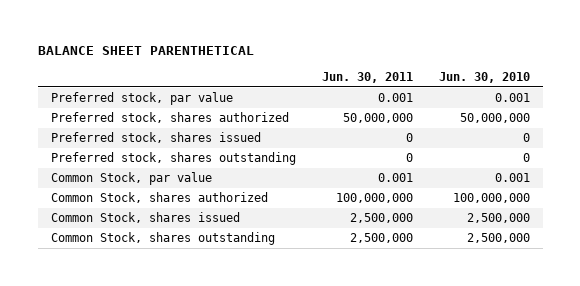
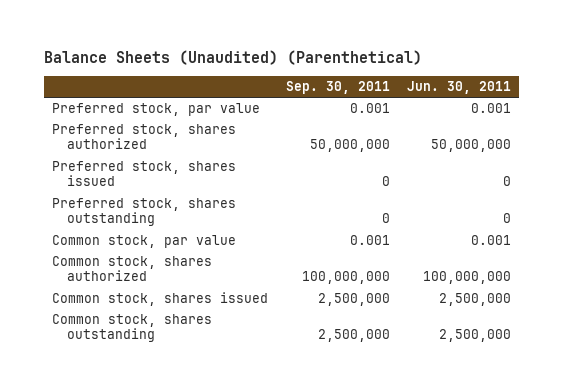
[37,46,254,56] BALANCE SHEET PARENTHETICAL -> [43,50,422,66] Balance Sheets (Unaudited) (Parenthetical)
[438,71,530,83] Jun. 30, 2010 -> none
none -> [285,80,390,94] Sep. 30, 2011
[50,172,212,186] Common Stock, par value -> [52,235,237,249] Common stock, par value
[50,192,268,204] Common Stock, shares authorized -> [52,256,213,282] Common stock, shares authorized
[50,212,240,224] Common Stock, shares issued -> [52,292,269,307] Common stock, shares issued
[50,232,275,246] Common Stock, shares outstanding -> [52,314,213,343] Common stock, shares outstanding

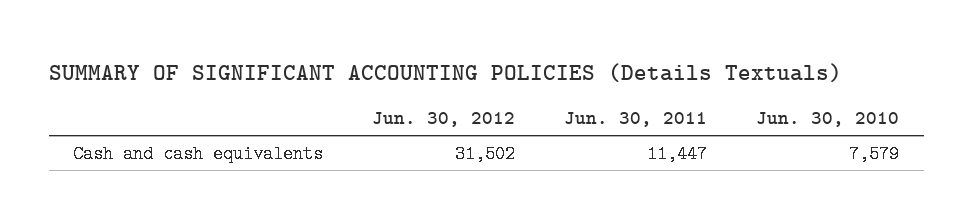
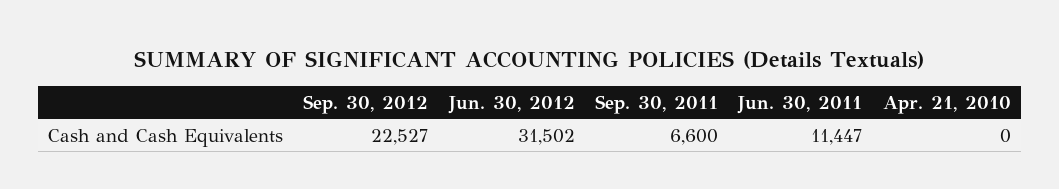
[756,111,900,127] Jun. 30, 2010 -> none
none -> [303,94,429,114] Sep. 30, 2012
none -> [595,94,719,114] Sep. 30, 2011
none -> [882,95,1011,114] Apr. 21, 2010
[73,145,324,164] Cash and cash equivalents -> [47,128,283,147] Cash and Cash Equivalents

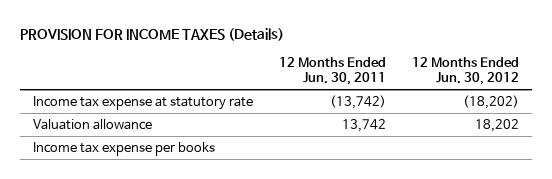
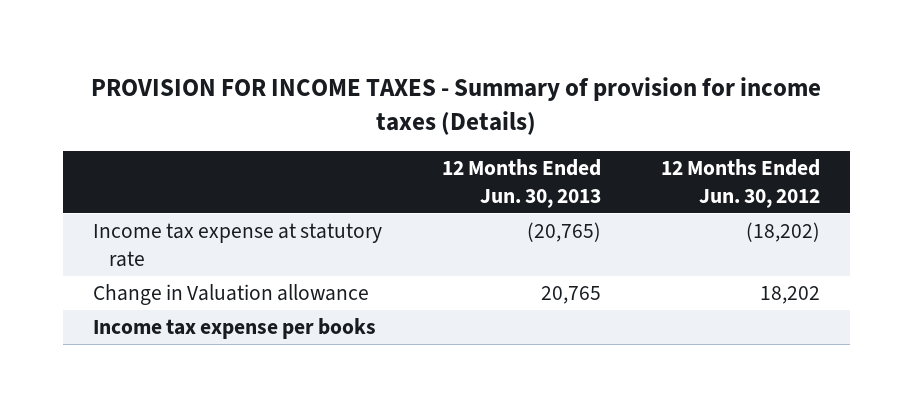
[19,27,284,41] PROVISION FOR INCOME TAXES (Details) -> [91,77,822,135] PROVISION FOR INCOME TAXES - Summary of provision for income taxes (Details)
[278,56,386,86] 12 Months Ended Jun. 30, 2011 -> none
none -> [441,159,601,209] 12 Months Ended Jun. 30, 2013
[32,118,152,130] Valuation allowance -> [92,283,369,305] Change in Valuation allowance

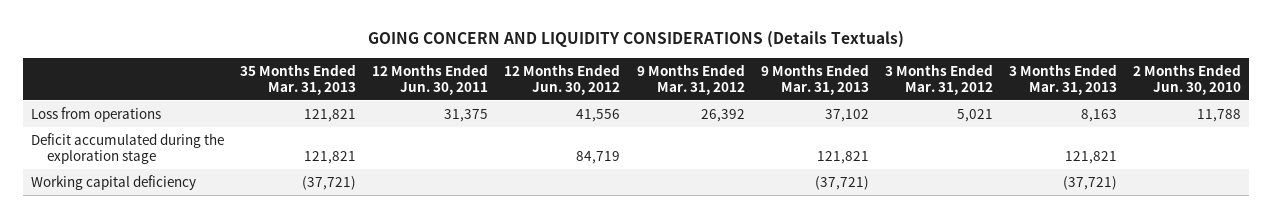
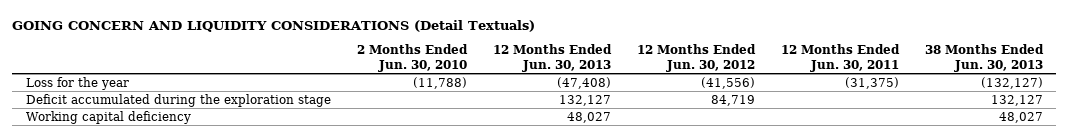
[368,30,905,48] GOING CONCERN AND LIQUIDITY CONSIDERATIONS (Details Textuals) -> [12,19,536,32] GOING CONCERN AND LIQUIDITY CONSIDERATIONS (Detail Textuals)
[240,63,357,95] 35 Months Ended Mar. 31, 2013 -> none
[636,63,745,95] 9 Months Ended Mar. 31, 2012 -> none
[760,63,869,95] 9 Months Ended Mar. 31, 2013 -> none
[884,63,993,95] 3 Months Ended Mar. 31, 2012 -> none
[1009,63,1118,95] 3 Months Ended Mar. 31, 2013 -> none
none -> [492,44,612,72] 12 Months Ended Jun. 30, 2013
none -> [924,44,1044,72] 38 Months Ended Jun. 30, 2013
[30,107,161,123] Loss from operations -> none
none -> [25,76,129,90] Loss for the year

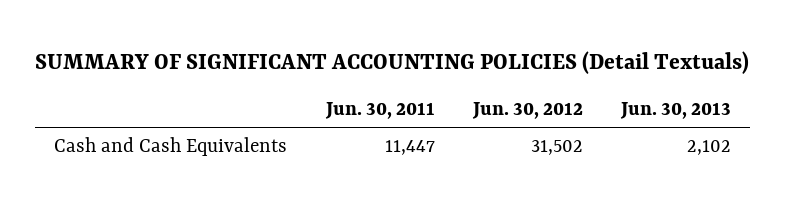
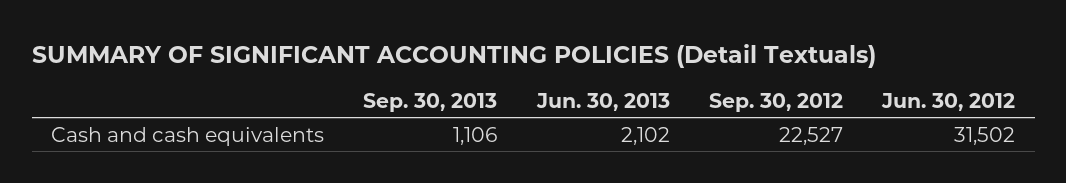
[324,102,435,120] Jun. 30, 2011 -> none
none -> [363,92,498,112] Sep. 30, 2013
none -> [708,92,843,112] Sep. 30, 2012
[54,137,288,157] Cash and Cash Equivalents -> [51,126,325,146] Cash and cash equivalents

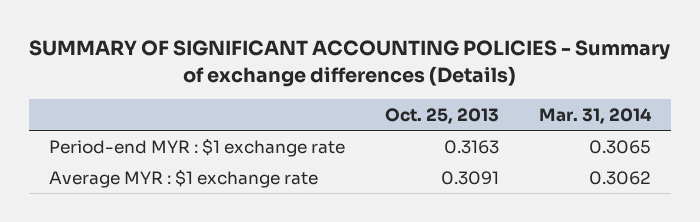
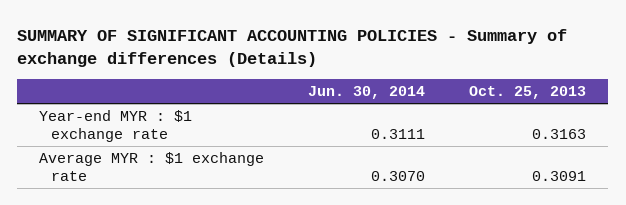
[538,107,652,124] Mar. 31, 2014 -> none
none -> [308,86,426,100] Jun. 30, 2014
[48,137,345,157] Period-end MYR : $1 exchange rate -> [39,110,193,143] Year-end MYR : $1 exchange rate

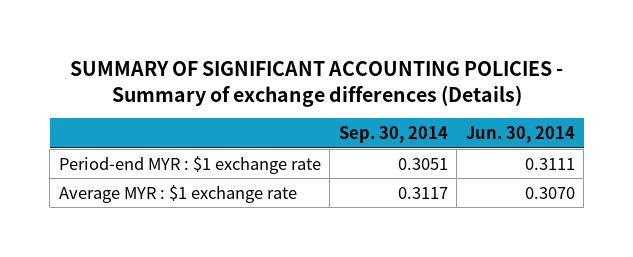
[469,86,587,100] Oct. 25, 2013 -> none
none -> [338,126,448,144] Sep. 30, 2014
[39,110,193,143] Year-end MYR : $1 exchange rate -> [58,155,321,174] Period-end MYR : $1 exchange rate

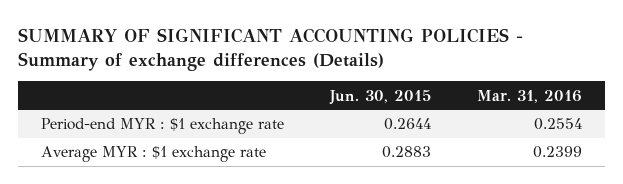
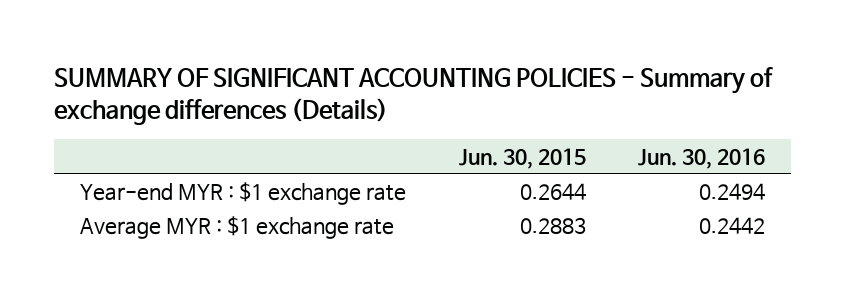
[477,89,583,103] Mar. 31, 2016 -> none
none -> [637,147,765,169] Jun. 30, 2016
[40,118,284,135] Period-end MYR : $1 exchange rate -> [80,181,407,205] Year-end MYR : $1 exchange rate

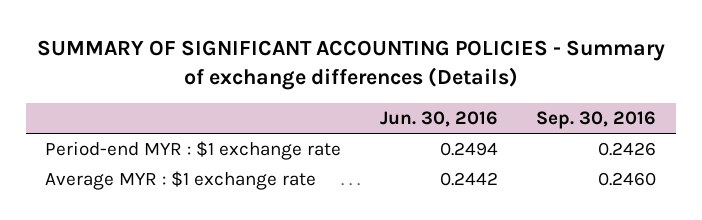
[458,147,586,169] Jun. 30, 2015 -> none
none -> [536,111,657,130] Sep. 30, 2016
[80,181,407,205] Year-end MYR : $1 exchange rate -> [45,140,342,160] Period-end MYR : $1 exchange rate

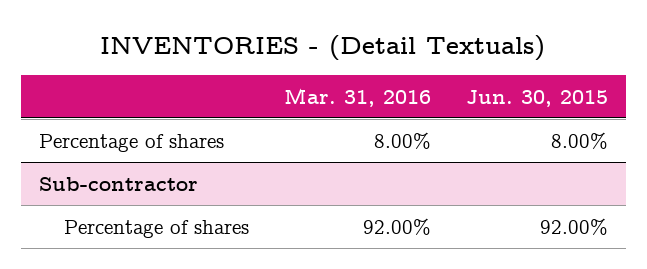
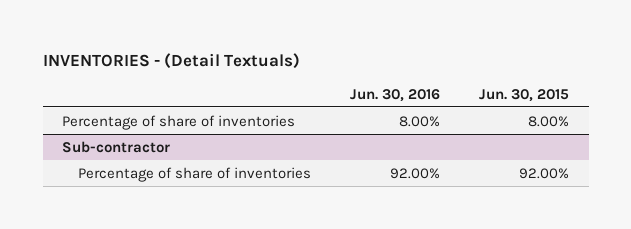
[283,87,431,107] Mar. 31, 2016 -> none
none -> [349,88,440,102] Jun. 30, 2016
[38,133,224,152] Percentage of shares -> [62,114,296,130] Percentage of share of inventories
[63,219,249,238] Percentage of shares -> [77,166,311,182] Percentage of share of inventories

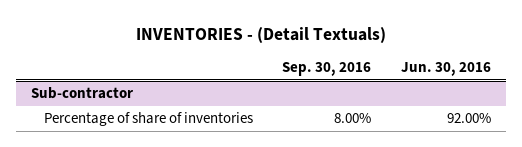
[478,88,569,102] Jun. 30, 2015 -> none
none -> [282,62,372,77] Sep. 30, 2016
[62,114,296,130] Percentage of share of inventories -> none

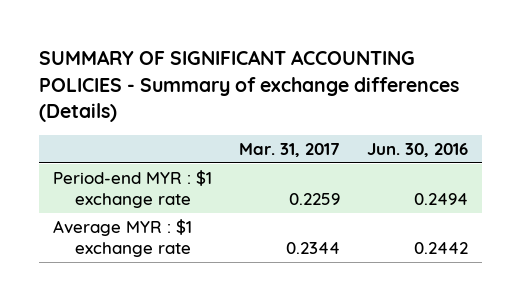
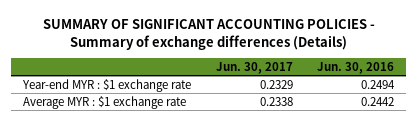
[238,142,340,157] Mar. 31, 2017 -> none
none -> [215,62,293,75] Jun. 30, 2017
[52,169,212,209] Period-end MYR : $1 exchange rate -> [22,78,192,92] Year-end MYR : $1 exchange rate

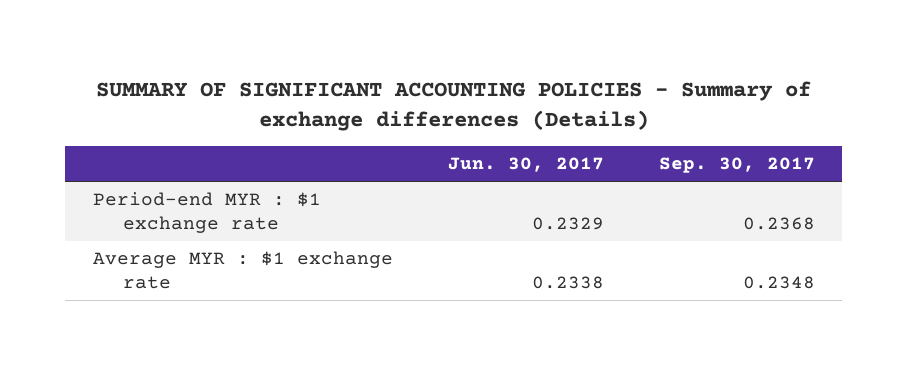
[317,62,395,75] Jun. 30, 2016 -> none
none -> [658,157,815,174] Sep. 30, 2017
[22,78,192,92] Year-end MYR : $1 exchange rate -> [92,192,321,233] Period-end MYR : $1 exchange rate

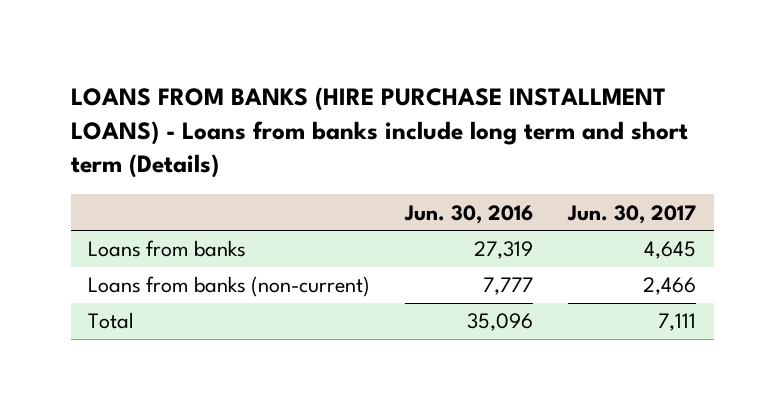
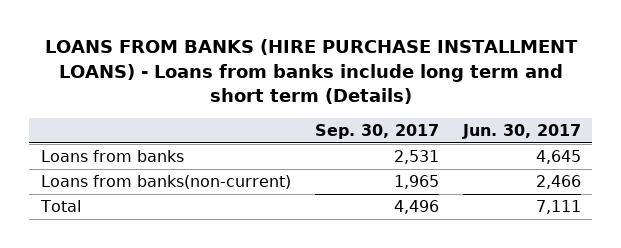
[404,204,534,224] Jun. 30, 2016 -> none
none -> [314,124,439,140] Sep. 30, 2017
[88,276,371,298] Loans from banks (non-current) -> [40,175,291,190] Loans from banks(non-current)

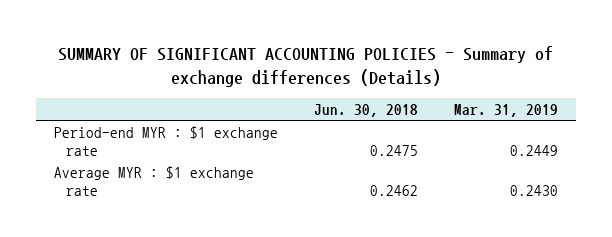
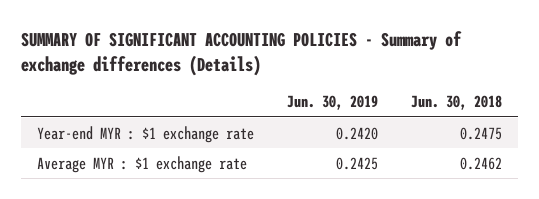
[453,103,558,117] Mar. 31, 2019 -> none
none -> [287,95,379,111] Jun. 30, 2019
[53,126,278,156] Period-end MYR : $1 exchange rate -> [37,125,255,143] Year-end MYR : $1 exchange rate

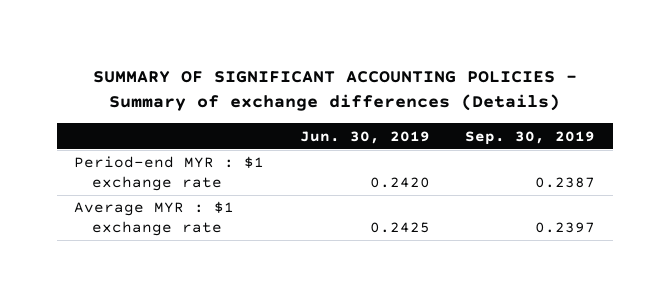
[410,95,502,111] Jun. 30, 2018 -> none
none -> [464,130,595,145] Sep. 30, 2019
[37,125,255,143] Year-end MYR : $1 exchange rate -> [74,156,265,192] Period-end MYR : $1 exchange rate

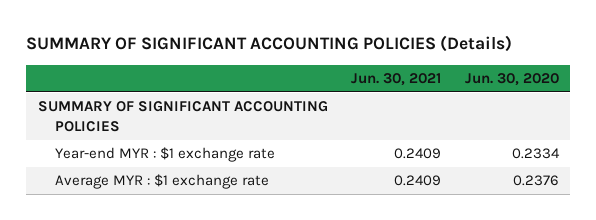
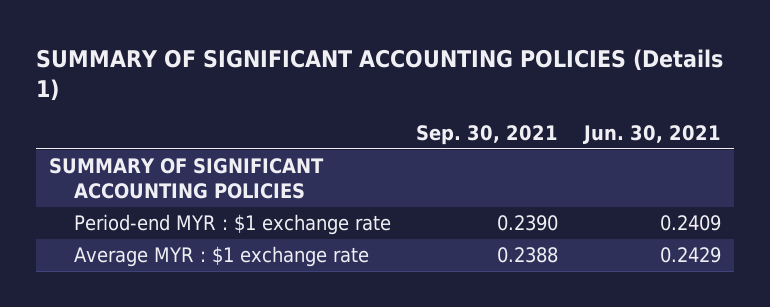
[25,35,512,53] SUMMARY OF SIGNIFICANT ACCOUNTING POLICIES (Details) -> [36,48,724,102] SUMMARY OF SIGNIFICANT ACCOUNTING POLICIES (Details 1)
[464,72,559,86] Jun. 30, 2020 -> none
none -> [416,125,559,146] Sep. 30, 2021
[55,147,276,163] Year-end MYR : $1 exchange rate -> [73,214,391,236] Period-end MYR : $1 exchange rate
[394,175,442,187] 0.2409 -> [660,247,722,264] 0.2429

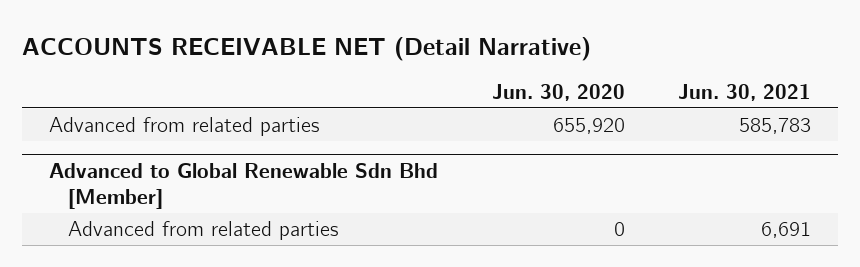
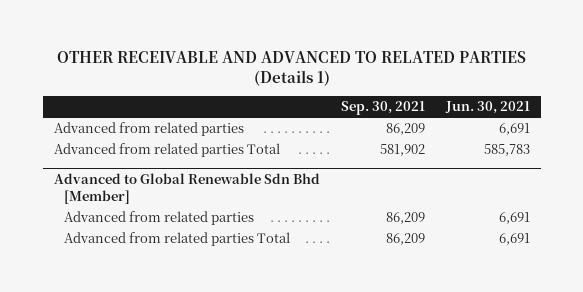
[22,36,592,61] ACCOUNTS RECEIVABLE NET (Detail Narrative) -> [56,50,526,87] OTHER RECEIVABLE AND ADVANCED TO RELATED PARTIES (Details 1)
[491,83,625,101] Jun. 30, 2020 -> none
none -> [340,101,425,116] Sep. 30, 2021
[739,118,812,135] 585,783 -> [498,123,530,136] 6,691
none -> [53,143,280,158] Advanced from related parties Total
none -> [63,232,290,247] Advanced from related parties Total

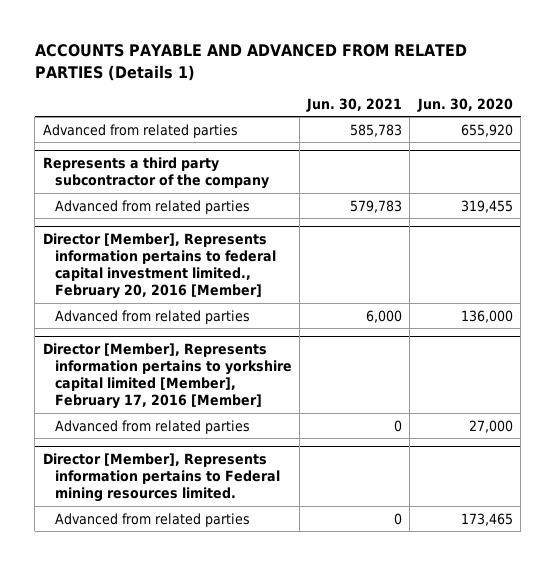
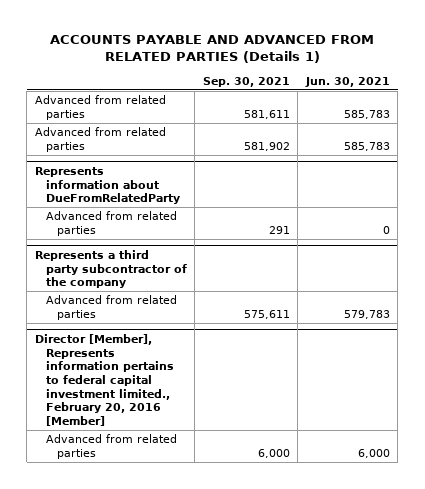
[416,97,513,112] Jun. 30, 2020 -> none
none -> [202,76,290,87] Sep. 30, 2021
none -> [34,126,166,152] Advanced from related parties
none -> [34,166,180,205] Represents information about DueFromRelatedParty
none -> [45,210,177,236] Advanced from related parties
[42,343,292,410] Director [Member], Represents information pertains to yorkshire capital limited [Member], February 17, 2016 [Member] -> none
[54,419,250,434] Advanced from related parties -> none
[42,453,280,503] Director [Member], Represents information pertains to Federal mining resources limited. -> none
[54,512,250,527] Advanced from related parties -> none

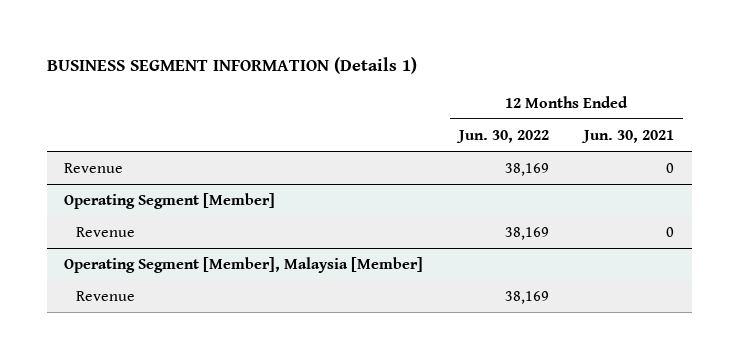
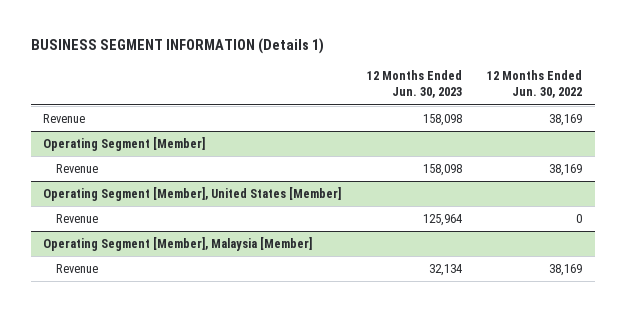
[581,129,675,143] Jun. 30, 2021 -> none
none -> [366,70,462,99] 12 Months Ended Jun. 30, 2023
none -> [43,187,342,202] Operating Segment [Member], United States [Member]
none -> [55,214,98,224] Revenue

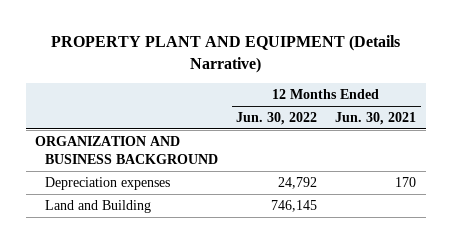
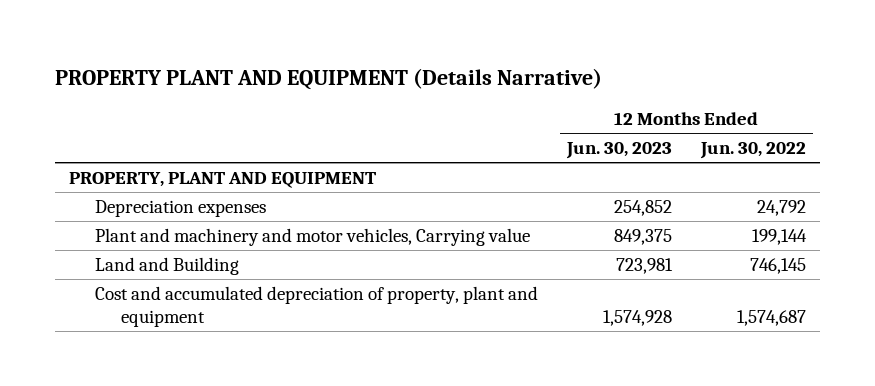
[335,112,417,126] Jun. 30, 2021 -> none
none -> [565,142,672,160] Jun. 30, 2023
[34,136,218,164] ORGANIZATION AND BUSINESS BACKGROUND -> none
none -> [69,172,377,189] PROPERTY, PLANT AND EQUIPMENT
none -> [95,228,531,247] Plant and machinery and motor vehicles, Carrying value
none -> [95,286,539,327] Cost and accumulated depreciation of property, plant and equipment

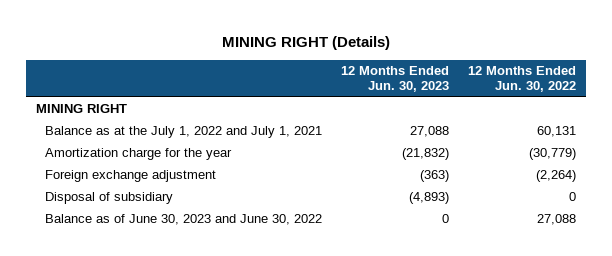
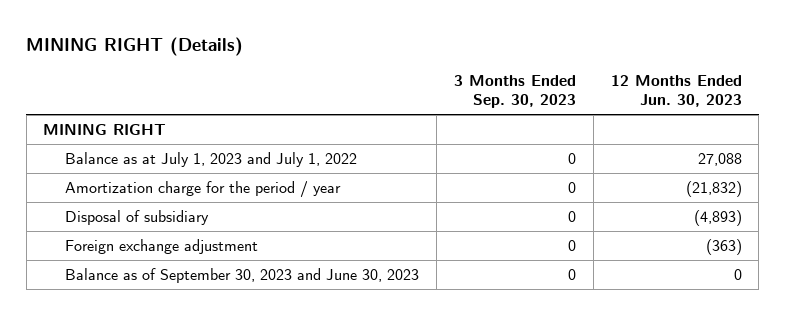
[468,65,577,93] 12 Months Ended Jun. 30, 2022 -> none
none -> [453,75,576,109] 3 Months Ended Sep. 30, 2023
[45,126,323,139] Balance as at the July 1, 2022 and July 1, 2021 -> [65,151,358,167] Balance as at July 1, 2023 and July 1, 2022
[45,148,233,161] Amortization charge for the year -> [65,180,342,198] Amortization charge for the period / year
[45,170,217,183] Foreign exchange adjustment -> [65,238,259,254] Foreign exchange adjustment
[45,214,323,226] Balance as of June 30, 2023 and June 30, 2022 -> [65,267,420,283] Balance as of September 30, 2023 and June 30, 2023

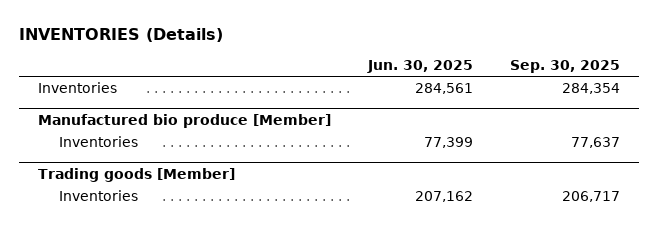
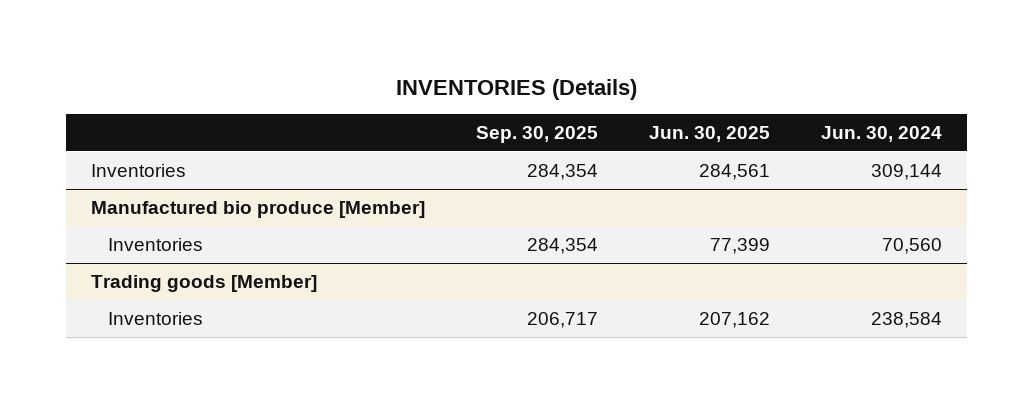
none -> [820,126,942,143] Jun. 30, 2024
[571,137,621,149] 77,637 -> [527,237,599,254] 284,354

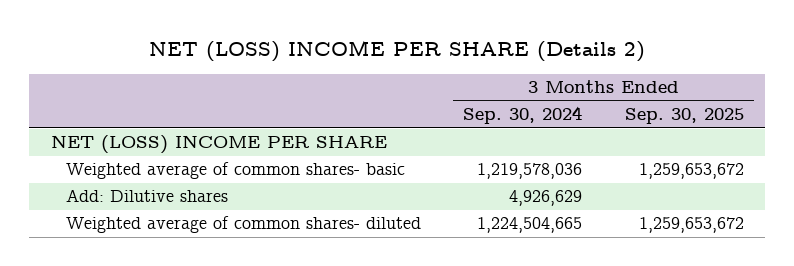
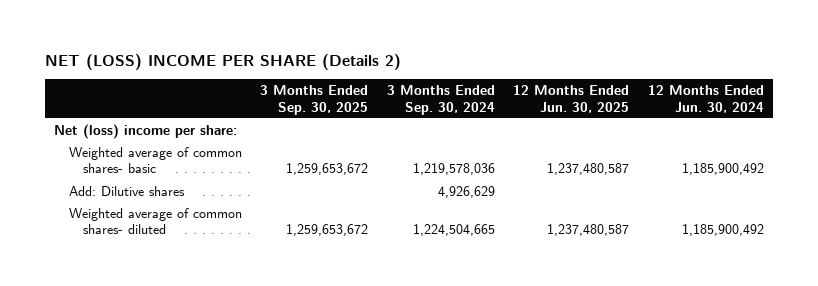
none -> [513,85,630,113] 12 Months Ended Jun. 30, 2025
none -> [647,85,764,113] 12 Months Ended Jun. 30, 2024
[50,135,387,155] NET (LOSS) INCOME PER SHARE -> [54,123,238,139] Net (loss) income per share:

